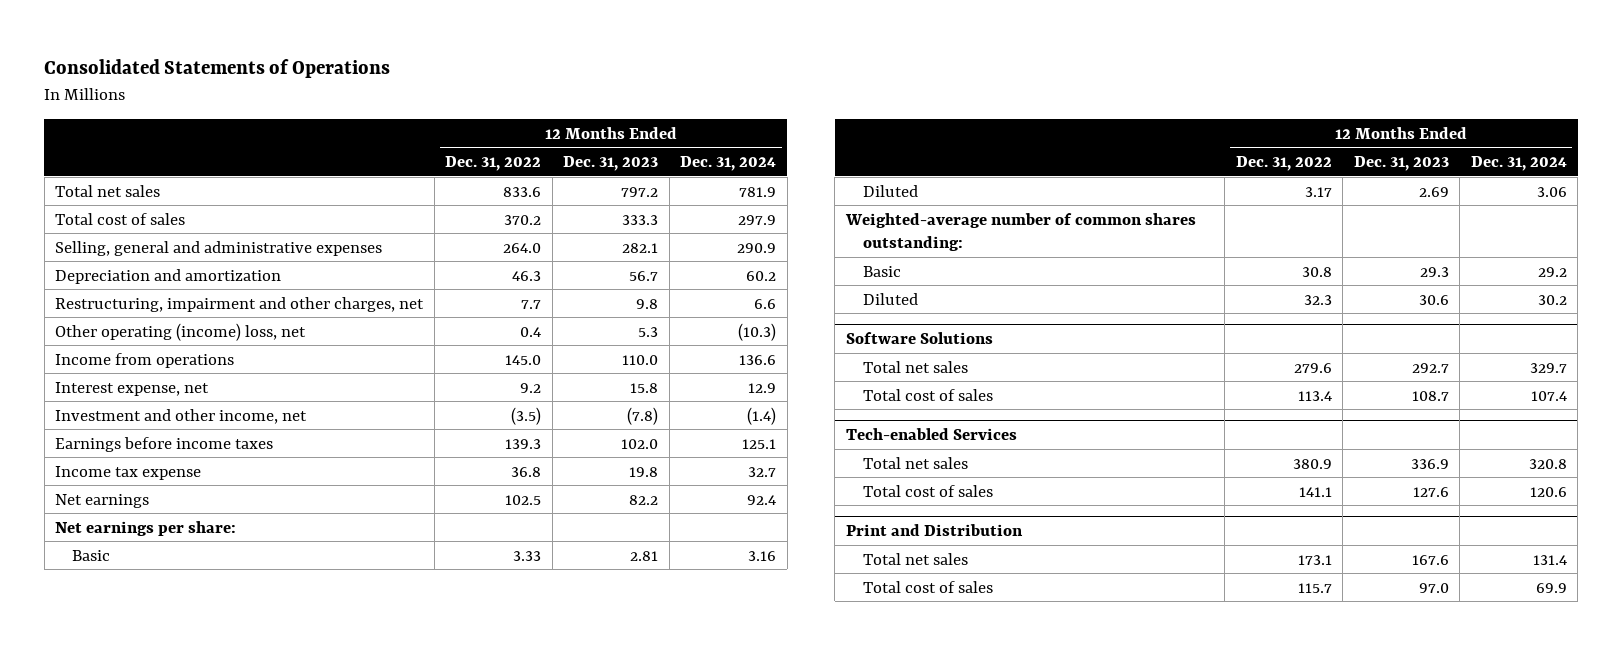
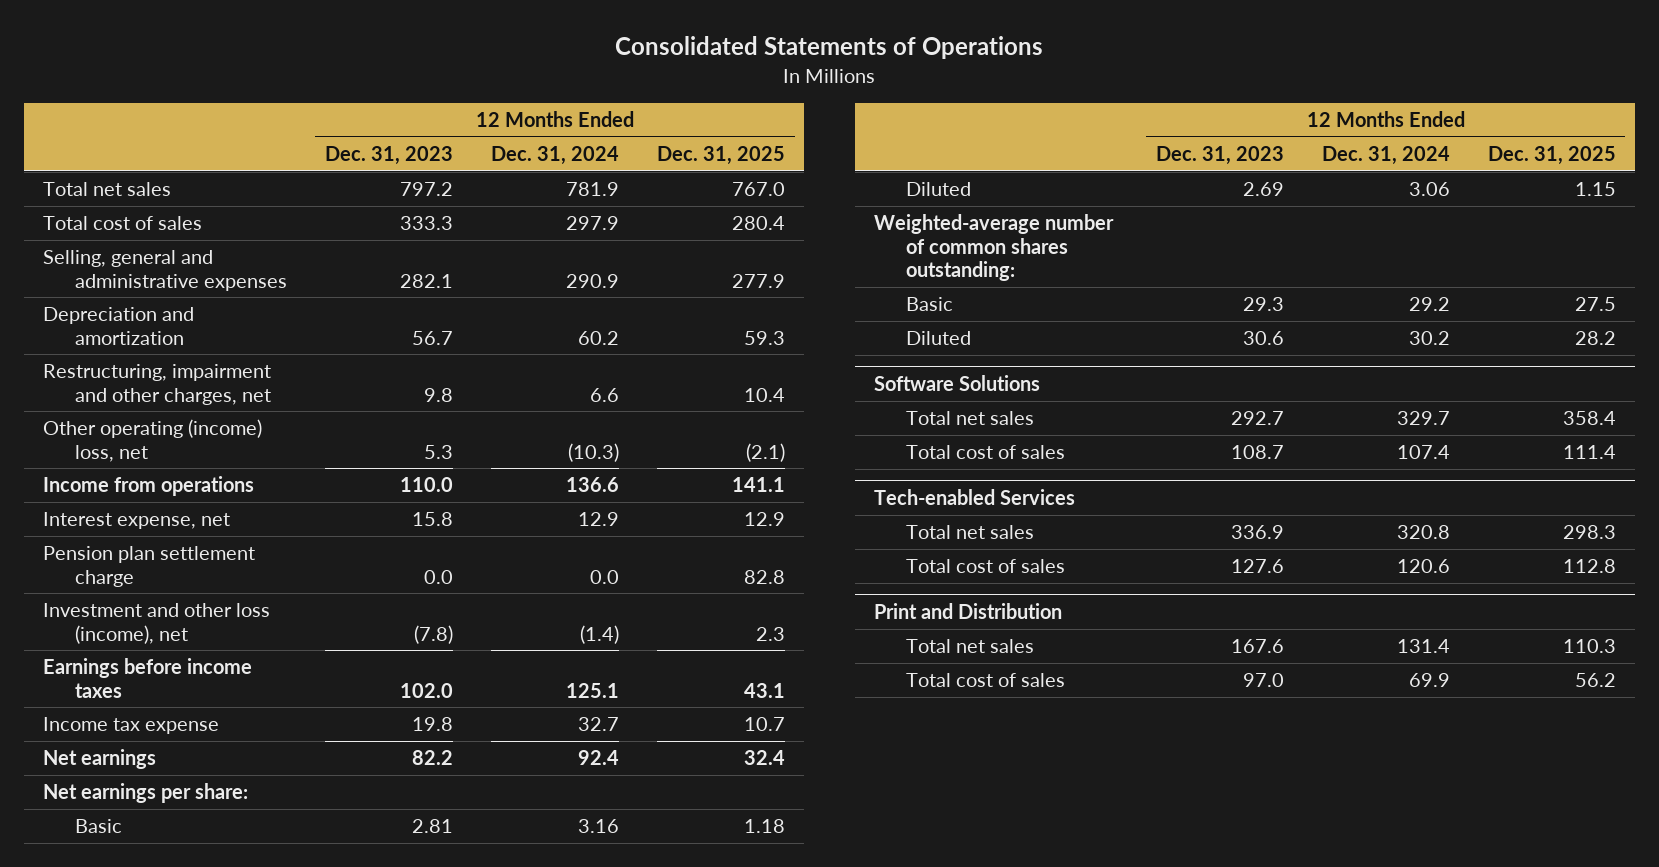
[445,156,542,172] Dec. 31, 2022 -> none
none -> [657,145,786,165] Dec. 31, 2025
none -> [42,546,255,587] Pension plan settlement charge
[55,408,308,424] Investment and other income, net -> [42,603,270,644] Investment and other loss (income), net

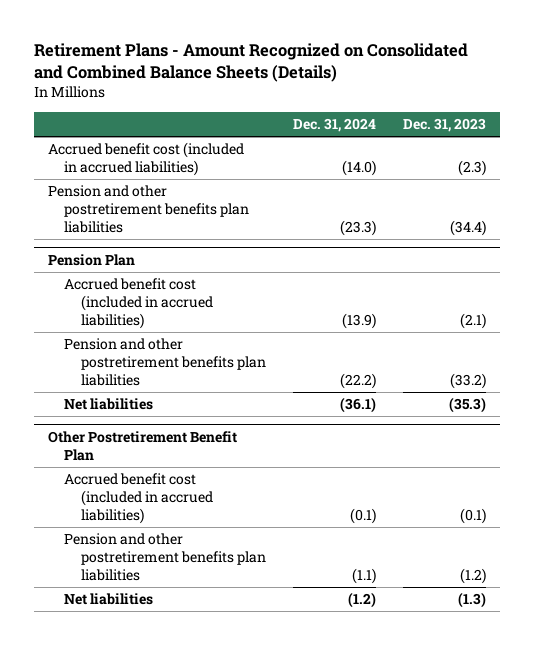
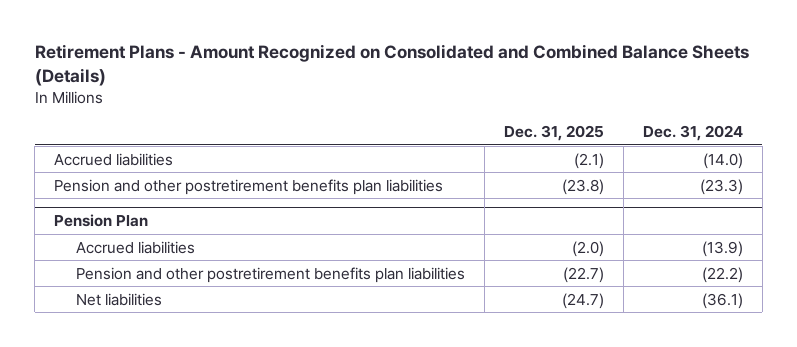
[403,117,487,132] Dec. 31, 2023 -> none
none -> [504,124,605,141] Dec. 31, 2025
[48,142,245,176] Accrued benefit cost (included in accrued liabilities) -> [53,152,173,166] Accrued liabilities
[64,278,213,329] Accrued benefit cost (included in accrued liabilities) -> [76,240,196,254] Accrued liabilities
[48,431,238,461] Other Postretirement Benefit Plan -> none
[64,473,213,524] Accrued benefit cost (included in accrued liabilities) -> none
[64,533,266,581] Pension and other postretirement benefits plan liabilities -> none
[64,593,154,606] Net liabilities -> none

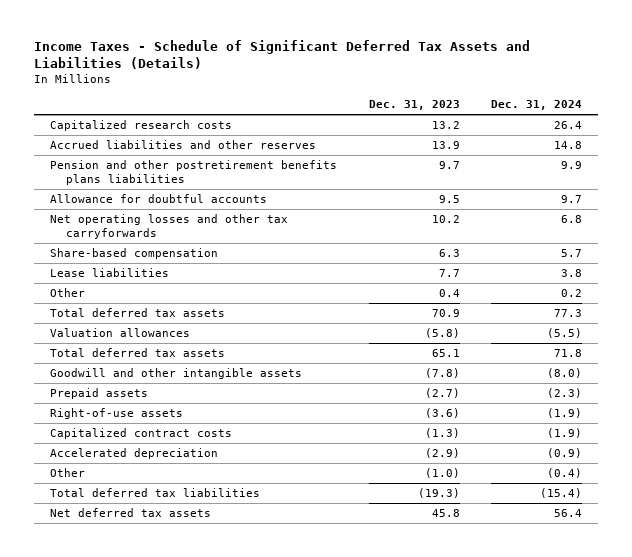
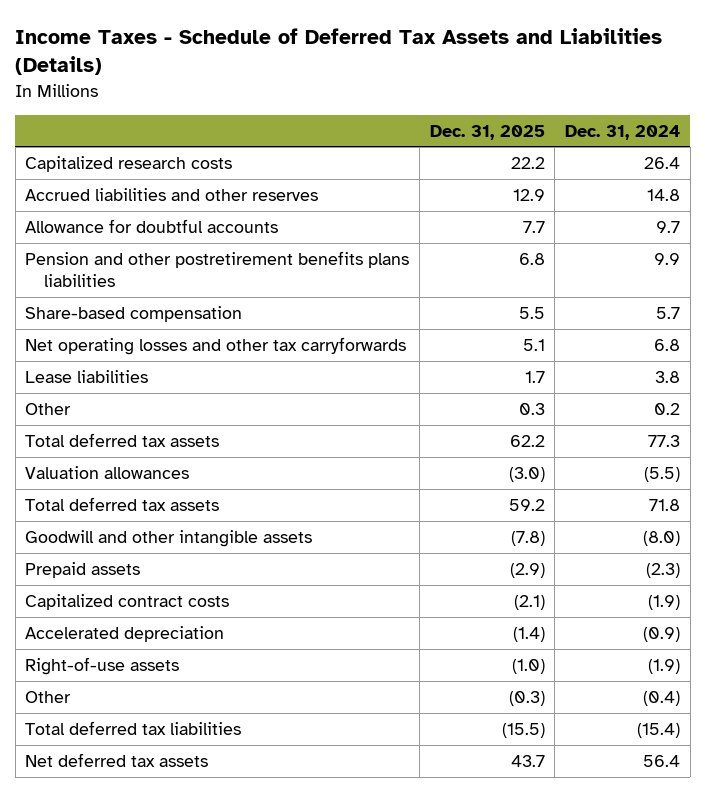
[34,40,531,70] Income Taxes - Schedule of Significant Deferred Tax Assets and Liabilities (Details) -> [15,27,663,75] Income Taxes - Schedule of Deferred Tax Assets and Liabilities (Details)
[368,100,460,111] Dec. 31, 2023 -> none
none -> [429,124,545,140] Dec. 31, 2025
[50,160,338,185] Pension and other postretirement benefits plans liabilities -> [25,250,410,288] Pension and other postretirement benefits plans liabilities
[50,214,289,239] Net operating losses and other tax carryforwards -> [25,336,407,355] Net operating losses and other tax carryforwards
[50,408,184,420] Right-of-use assets -> [25,656,180,675] Right-of-use assets

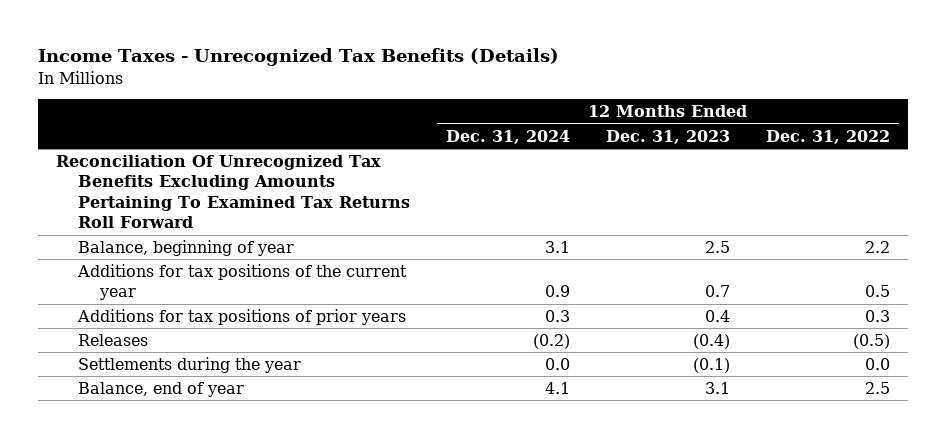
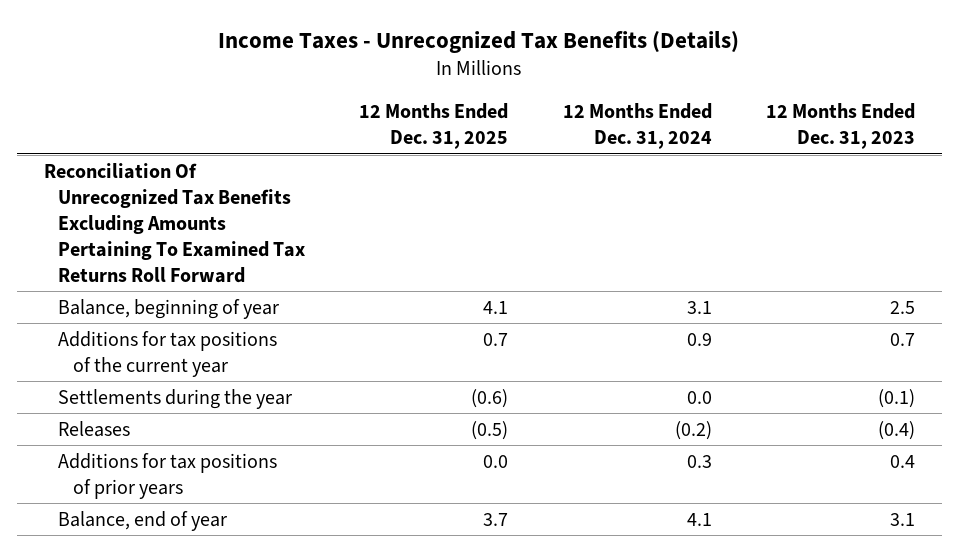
[765,129,890,144] Dec. 31, 2022 -> none
none -> [359,103,509,150] 12 Months Ended Dec. 31, 2025
[77,333,148,346] Releases -> [58,420,131,437] Releases
[76,308,406,325] Additions for tax positions of prior years -> [58,452,278,499] Additions for tax positions of prior years

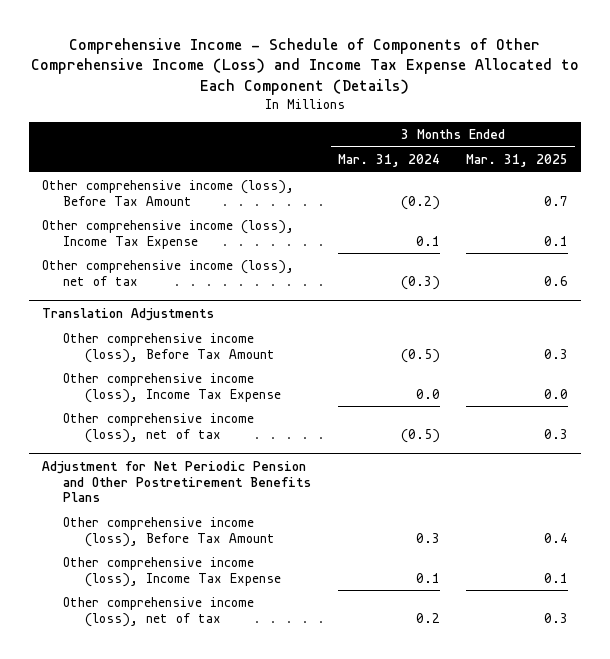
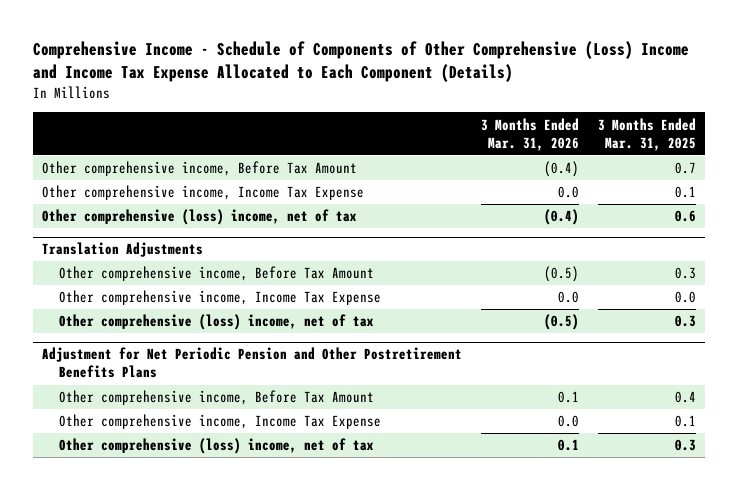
[31,37,580,95] Comprehensive Income - Schedule of Components of Other Comprehensive Income (Loss) and Income Tax Expense Allocated to Each Component (Details) -> [32,41,689,83] Comprehensive Income - Schedule of Components of Other Comprehensive (Loss) Income and Income Tax Expense Allocated to Each Component (Details)
[337,153,440,167] Mar. 31, 2024 -> none
none -> [481,117,580,151] 3 Months Ended Mar. 31, 2026
[42,179,295,206] Other comprehensive income (loss), Before Tax Amount -> [42,161,358,177] Other comprehensive income, Before Tax Amount
[42,219,295,249] Other comprehensive income (loss), Income Tax Expense -> [42,185,365,201] Other comprehensive income, Income Tax Expense
[42,259,295,286] Other comprehensive income (loss), net of tax -> [42,209,358,226] Other comprehensive (loss) income, net of tax
[63,332,275,363] Other comprehensive income (loss), Before Tax Amount -> [59,266,375,282] Other comprehensive income, Before Tax Amount
[63,372,281,403] Other comprehensive income (loss), Income Tax Expense -> [59,290,382,306] Other comprehensive income, Income Tax Expense
[63,412,255,443] Other comprehensive income (loss), net of tax -> [59,314,375,331] Other comprehensive (loss) income, net of tax
[63,516,275,547] Other comprehensive income (loss), Before Tax Amount -> [59,390,375,406] Other comprehensive income, Before Tax Amount
[63,556,281,587] Other comprehensive income (loss), Income Tax Expense -> [59,414,382,430] Other comprehensive income, Income Tax Expense
[63,596,255,627] Other comprehensive income (loss), net of tax -> [59,438,375,455] Other comprehensive (loss) income, net of tax

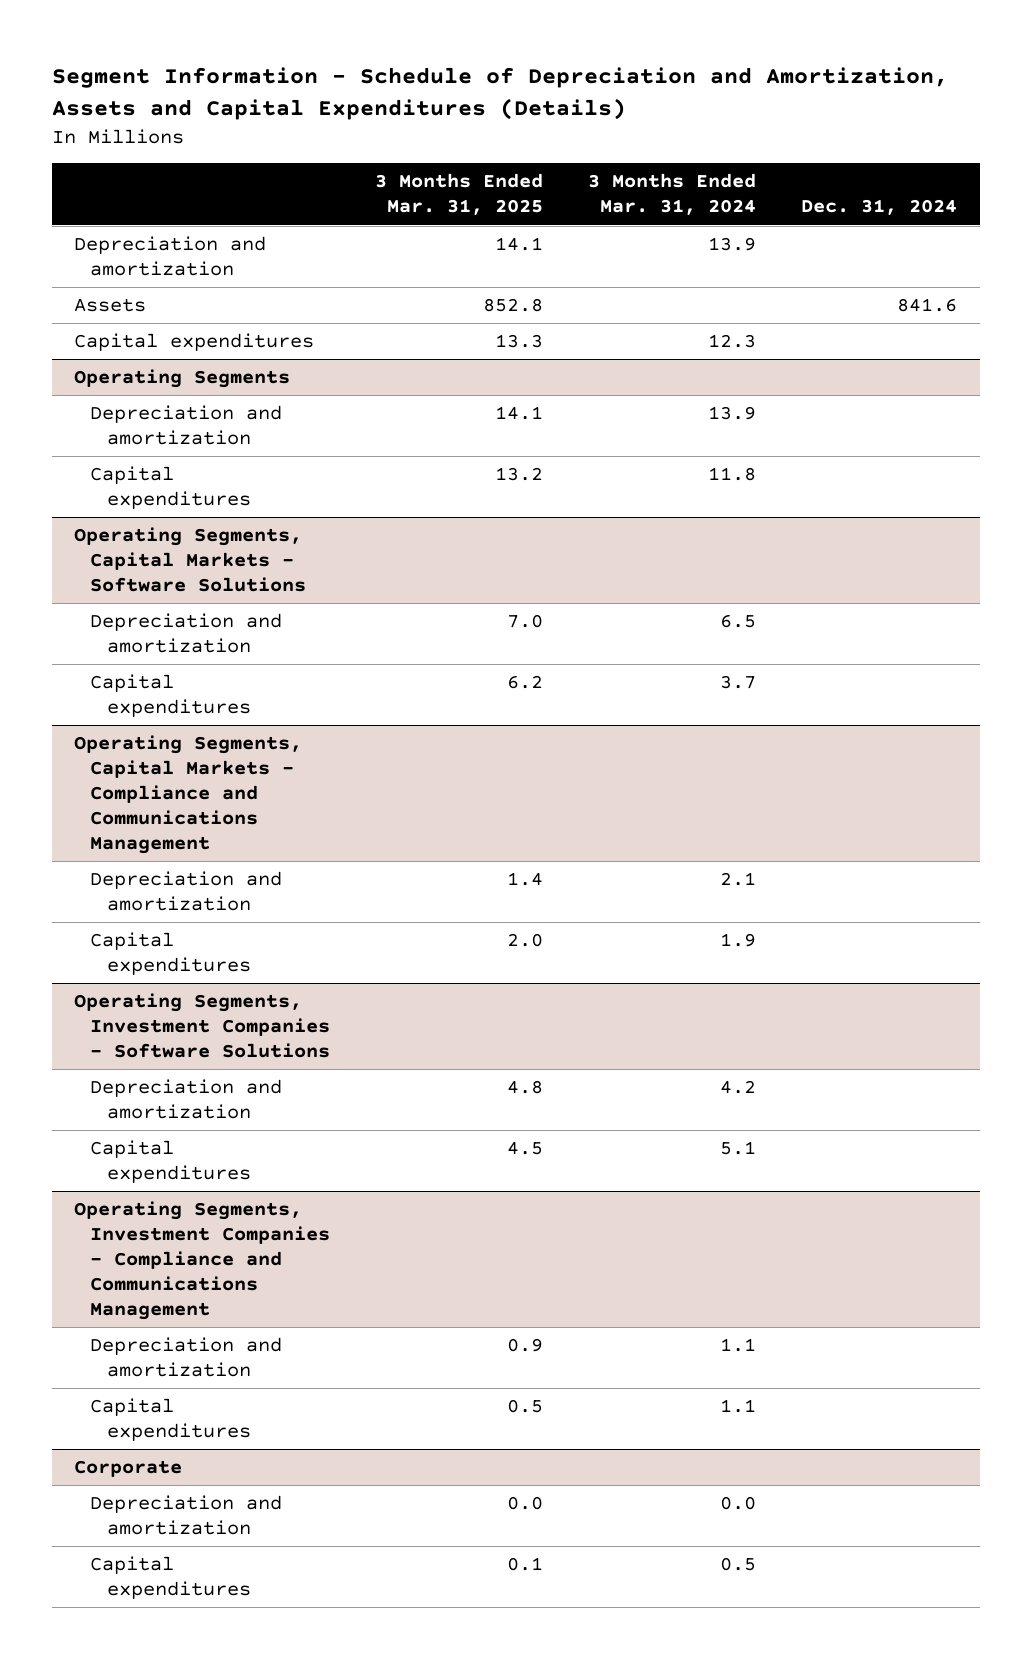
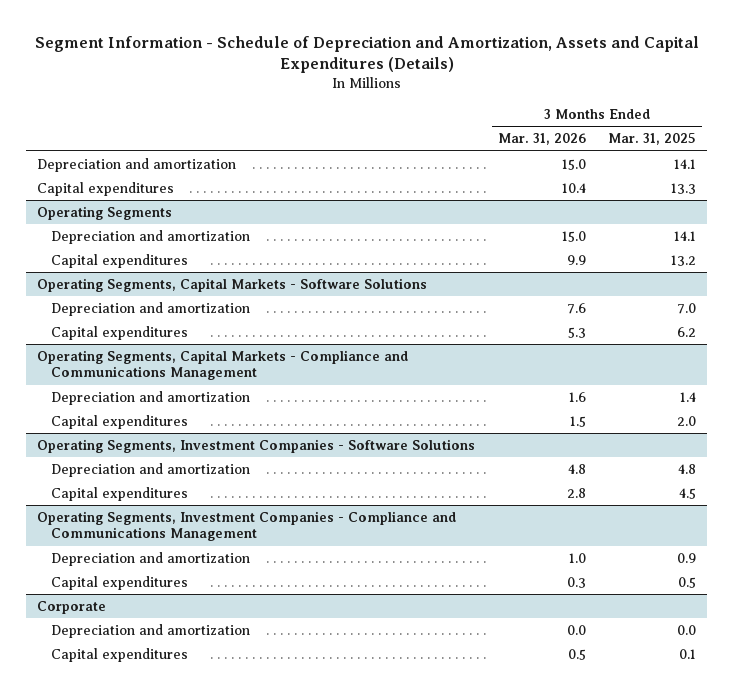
[588,173,757,216] 3 Months Ended Mar. 31, 2024 -> none
[801,199,958,216] Dec. 31, 2024 -> none
none -> [497,133,586,146] Mar. 31, 2026
[74,298,147,313] Assets -> none

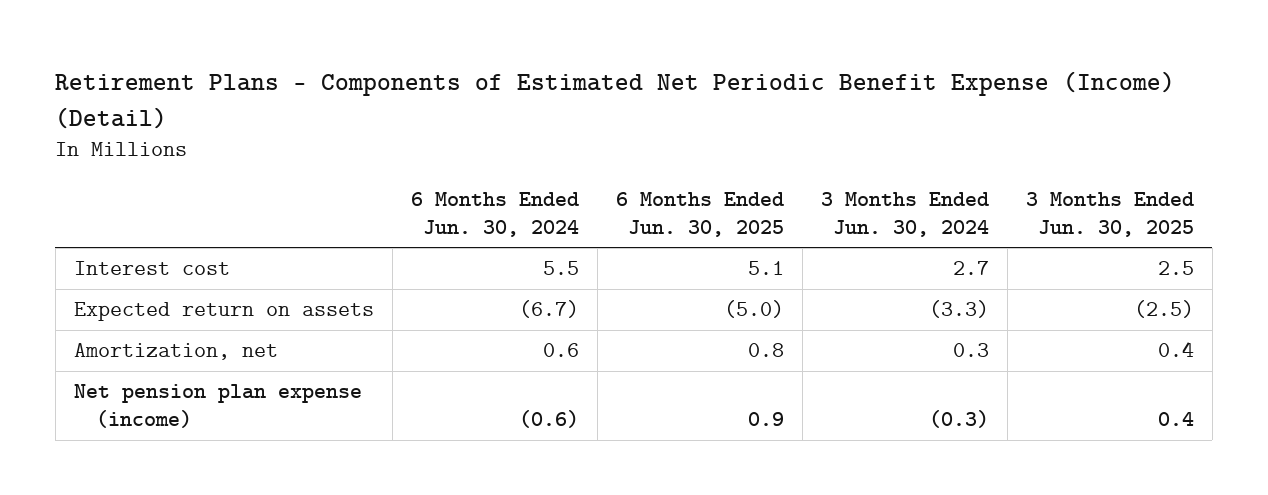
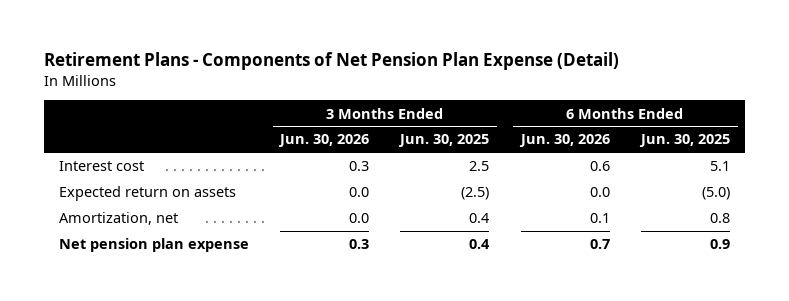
[55,71,1176,129] Retirement Plans - Components of Estimated Net Periodic Benefit Expense (Income) (Detail) -> [43,52,619,71] Retirement Plans - Components of Net Pension Plan Expense (Detail)
[410,191,579,237] 6 Months Ended Jun. 30, 2024 -> none
[820,191,989,237] 3 Months Ended Jun. 30, 2024 -> none
none -> [278,134,370,148] Jun. 30, 2026
none -> [518,134,610,148] Jun. 30, 2026
[73,384,362,429] Net pension plan expense (income) -> [59,238,250,253] Net pension plan expense

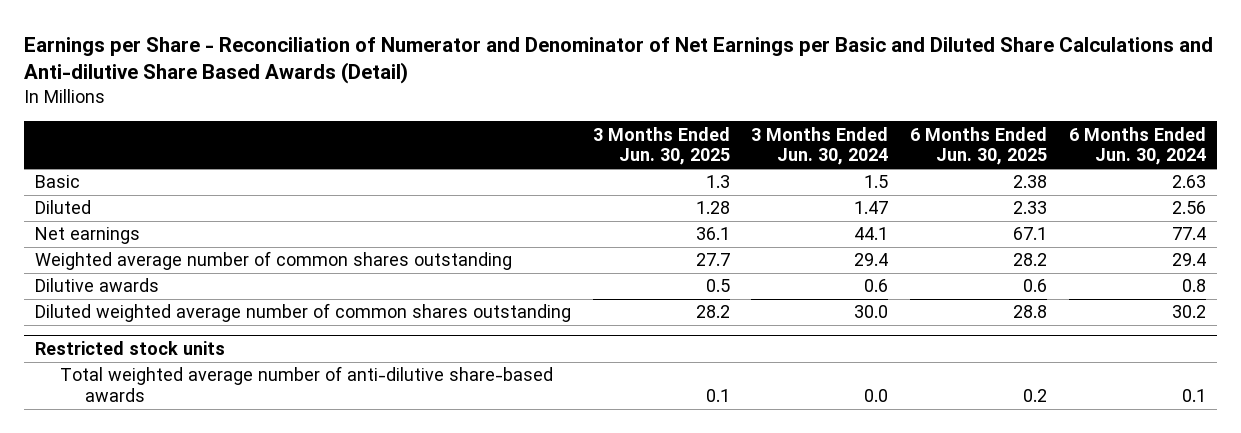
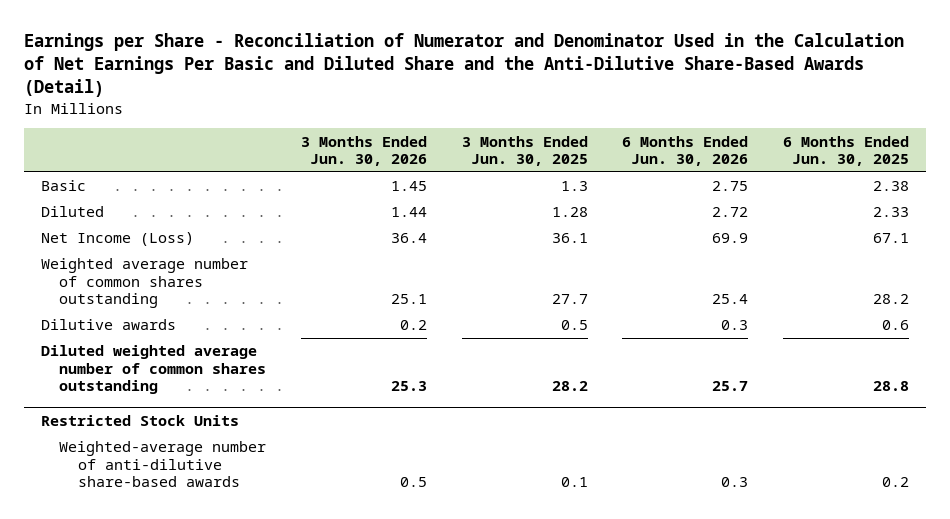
[23,36,1213,85] Earnings per Share - Reconciliation of Numerator and Denominator of Net Earnings per Basic and Diluted Share Calculations and Anti-dilutive Share Based Awards (Detail) -> [23,32,904,98] Earnings per Share - Reconciliation of Numerator and Denominator Used in the Calculation of Net Earnings Per Basic and Diluted Share and the Anti-Dilutive Share-Based Awards (Detail)
[751,126,889,166] 3 Months Ended Jun. 30, 2024 -> none
[1069,126,1207,166] 6 Months Ended Jun. 30, 2024 -> none
none -> [301,135,428,167] 3 Months Ended Jun. 30, 2026
none -> [622,135,749,167] 6 Months Ended Jun. 30, 2026
[34,227,140,245] Net earnings -> [40,232,194,247] Net Income (Loss)
[34,340,225,355] Restricted stock units -> [40,415,239,427] Restricted Stock Units
[59,366,553,403] Total weighted average number of anti-dilutive share-based awards -> [59,441,267,488] Weighted-average number of anti-dilutive share-based awards

